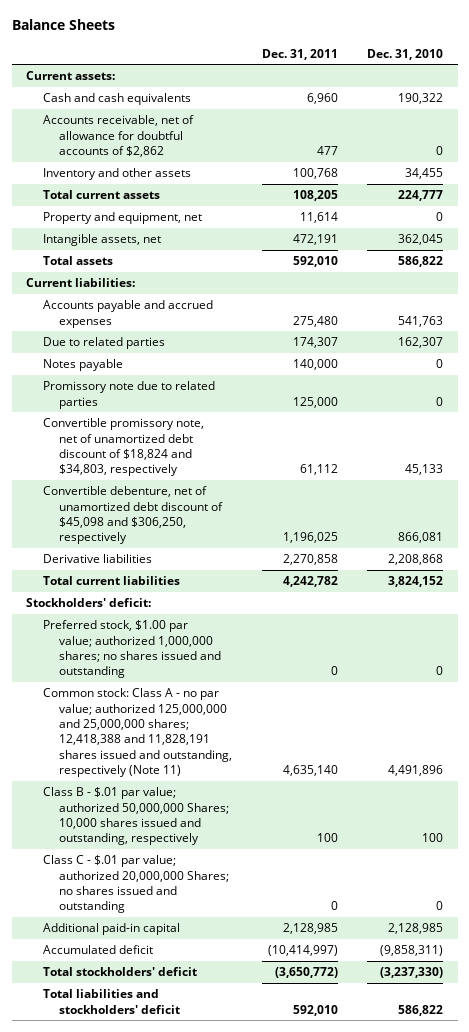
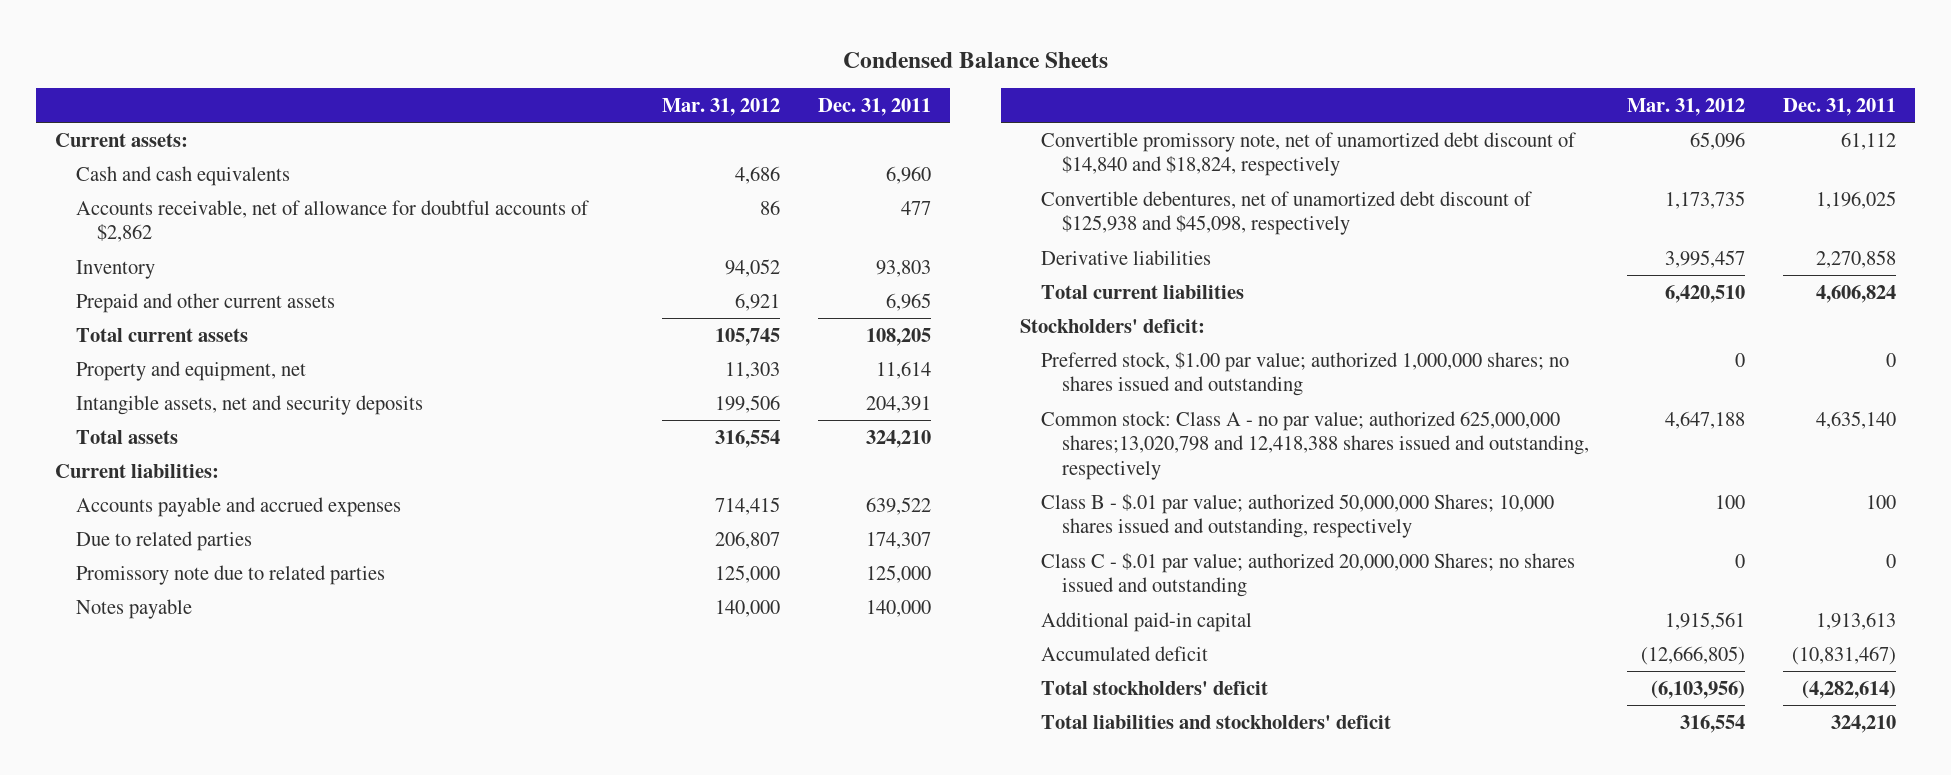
[11,19,115,31] Balance Sheets -> [842,51,1108,68] Condensed Balance Sheets
[366,48,443,60] Dec. 31, 2010 -> none
none -> [661,97,780,116] Mar. 31, 2012
[42,168,191,181] Inventory and other assets -> [75,259,155,279] Inventory
[292,168,338,180] 100,768 -> [875,259,931,277] 93,803
none -> [75,292,335,313] Prepaid and other current assets
[42,234,161,247] Intangible assets, net -> [75,394,423,415] Intangible assets, net and security deposits
[292,234,338,246] 472,191 -> [865,395,931,413] 204,391
[292,256,338,268] 592,010 -> [865,429,931,448] 324,210
[292,315,338,327] 275,480 -> [865,496,931,515] 639,522
[42,359,123,372] Notes payable -> [75,598,192,619] Notes payable
[42,418,204,477] Convertible promissory note, net of unamortized debt discount of $18,824 and $34,803, respectively -> [1040,131,1576,177] Convertible promissory note, net of unamortized debt discount of $14,840 and $18,824, respectively
[42,486,224,545] Convertible debenture, net of unamortized debt discount of $45,098 and $306,250, respectively -> [1040,190,1532,236] Convertible debentures, net of unamortized debt discount of $125,938 and $45,098, respectively
[282,576,338,588] 4,242,782 -> [1815,284,1896,303] 4,606,824
[42,688,233,778] Common stock: Class A - no par value; authorized 125,000,000 and 25,000,000 shares; 12,418,388 and 11,828,191 shares issued and outstanding, respectively (Note 11) -> [1040,410,1589,480] Common stock: Class A - no par value; authorized 625,000,000 shares;13,020,798 and 12,418,388 shares issued and outstanding, respectively
[282,923,338,935] 2,128,985 -> [1815,611,1896,630] 1,913,613
[267,945,338,957] (10,414,997) -> [1791,645,1896,665] (10,831,467)
[274,967,338,979] (3,650,772) -> [1801,679,1896,699] (4,282,614)
[292,1004,338,1016] 592,010 -> [1830,714,1896,733] 324,210

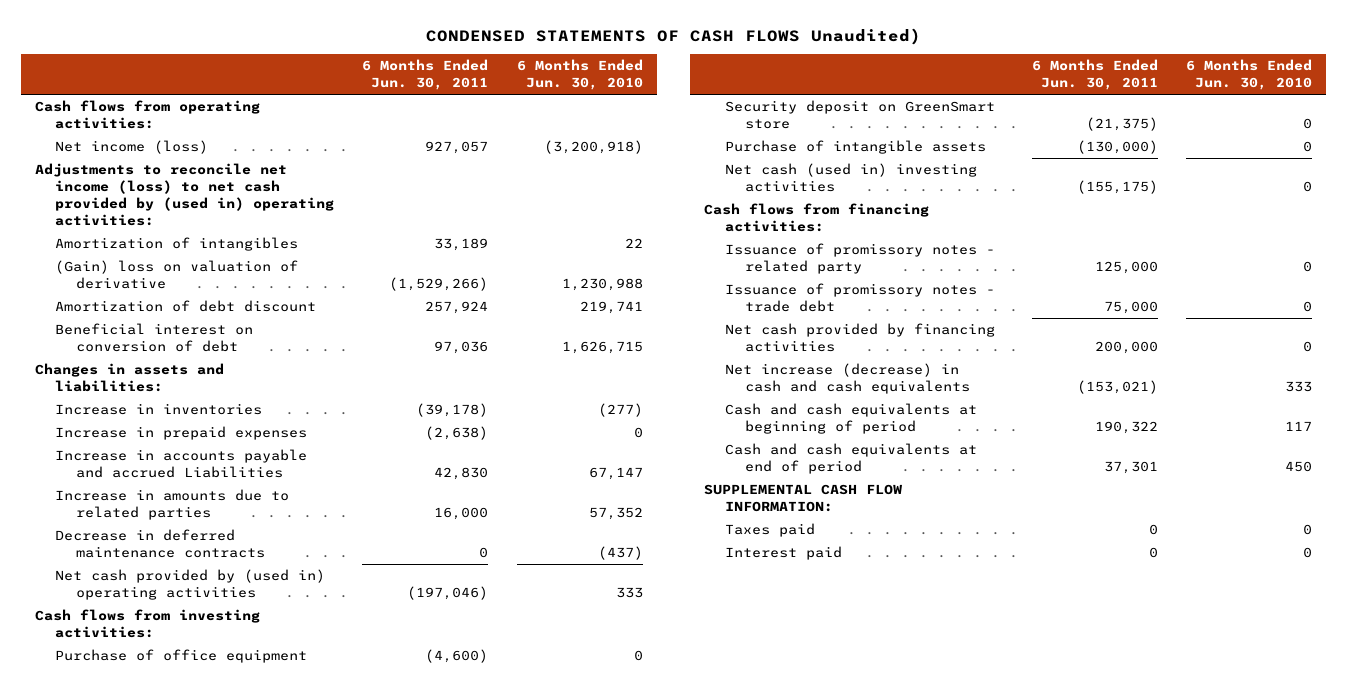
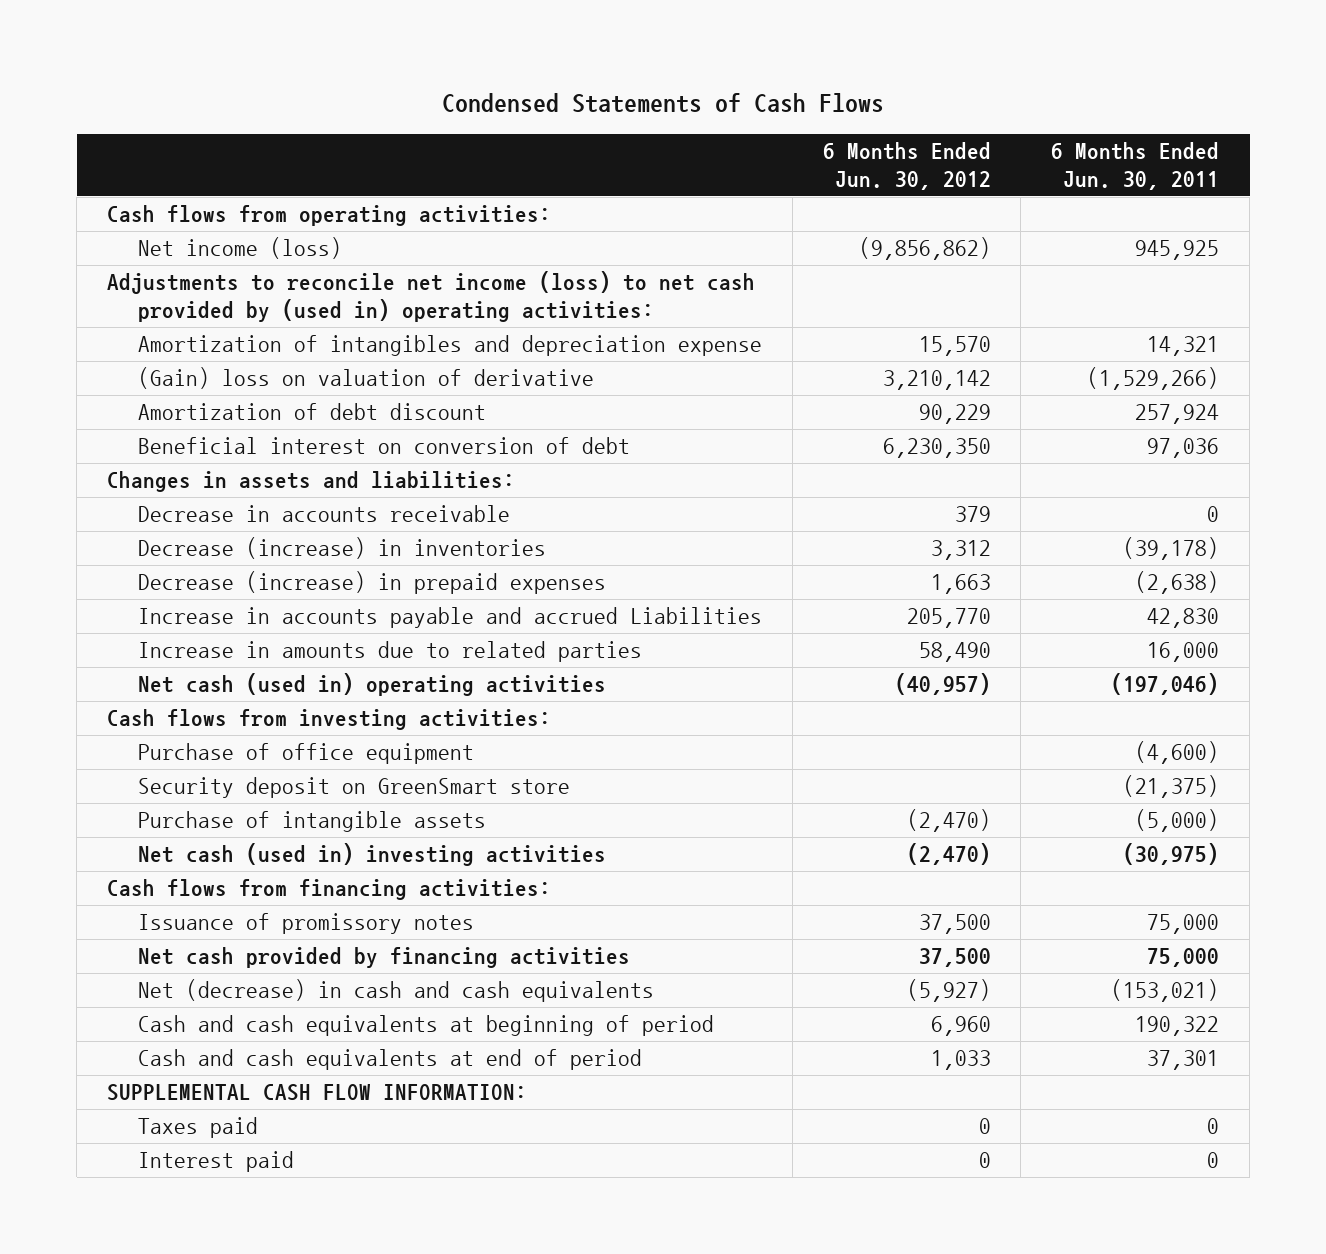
[425,28,921,46] CONDENSED STATEMENTS OF CASH FLOWS Unaudited) -> [442,93,885,114] Condensed Statements of Cash Flows
[516,59,643,91] 6 Months Ended Jun. 30, 2010 -> none
none -> [822,142,991,190] 6 Months Ended Jun. 30, 2012
[425,141,489,155] 927,057 -> [1135,240,1220,261] 945,925
[55,237,299,252] Amortization of intangibles -> [137,335,762,357] Amortization of intangibles and depreciation expense
[434,238,489,252] 33,189 -> [1147,336,1220,357] 14,321
none -> [137,505,510,523] Decrease in accounts receivable
[55,403,263,416] Increase in inventories -> [137,537,546,560] Decrease (increase) in inventories
[55,426,308,441] Increase in prepaid expenses -> [137,571,606,595] Decrease (increase) in prepaid expenses
[55,529,265,559] Decrease in deferred maintenance contracts -> none
[55,569,326,601] Net cash provided by (used in) operating activities -> [137,673,606,697] Net cash (used in) operating activities
[1076,140,1158,155] (130,000) -> [1135,809,1220,833] (5,000)
[1076,180,1158,195] (155,175) -> [1123,843,1220,866] (30,975)
[724,243,995,275] Issuance of promissory notes - related party -> none
[724,283,995,313] Issuance of promissory notes - trade debt -> [137,913,474,935] Issuance of promissory notes
[1094,341,1158,355] 200,000 -> [1147,948,1220,968] 75,000
[724,363,970,395] Net increase (decrease) in cash and cash equivalents -> [137,979,654,1003] Net (decrease) in cash and cash equivalents

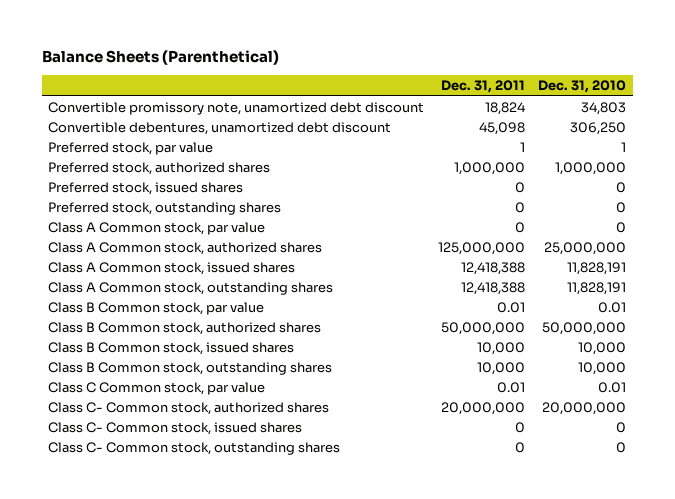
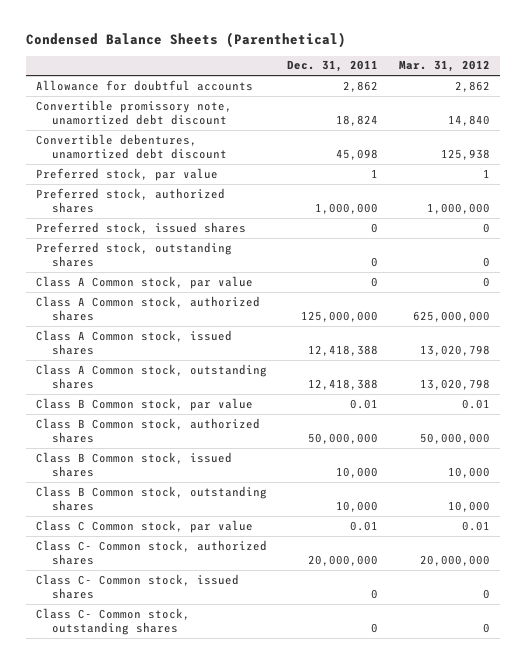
[41,50,279,66] Balance Sheets (Parenthetical) -> [26,31,347,48] Condensed Balance Sheets (Parenthetical)
[538,80,627,94] Dec. 31, 2010 -> none
none -> [398,60,490,73] Mar. 31, 2012
none -> [36,79,254,91] Allowance for doubtful accounts

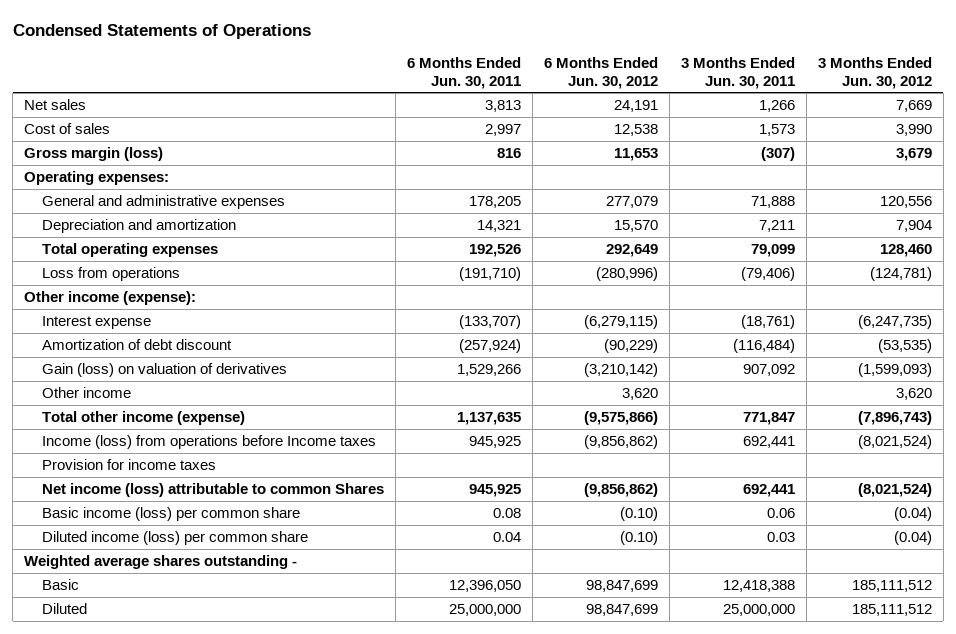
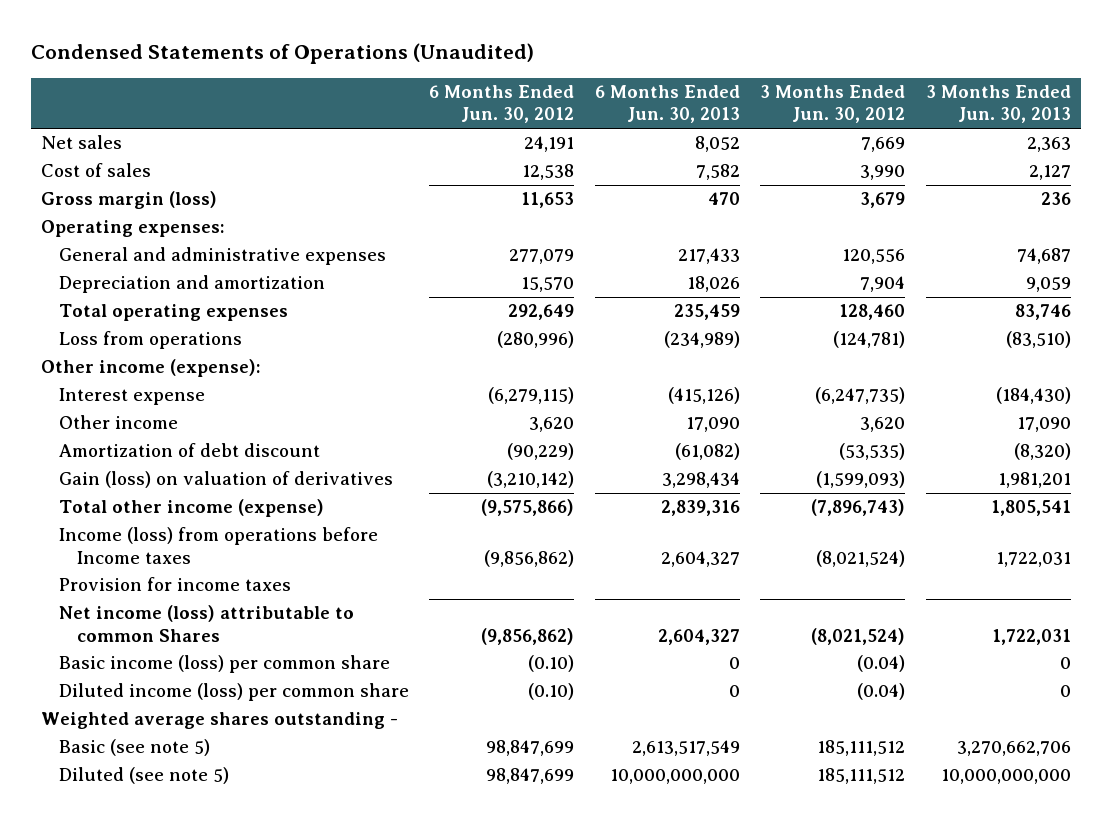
[12,23,311,39] Condensed Statements of Operations -> [30,43,534,65] Condensed Statements of Operations (Unaudited)
[406,57,521,89] 6 Months Ended Jun. 30, 2011 -> none
[680,57,795,89] 3 Months Ended Jun. 30, 2011 -> none
none -> [594,84,740,124] 6 Months Ended Jun. 30, 2013
none -> [925,84,1071,124] 3 Months Ended Jun. 30, 2013
[41,387,131,399] Other income -> [59,415,179,430] Other income
[41,579,79,591] Basic -> [59,739,211,757] Basic (see note 5)
[41,603,87,615] Diluted -> [59,767,230,785] Diluted (see note 5)

